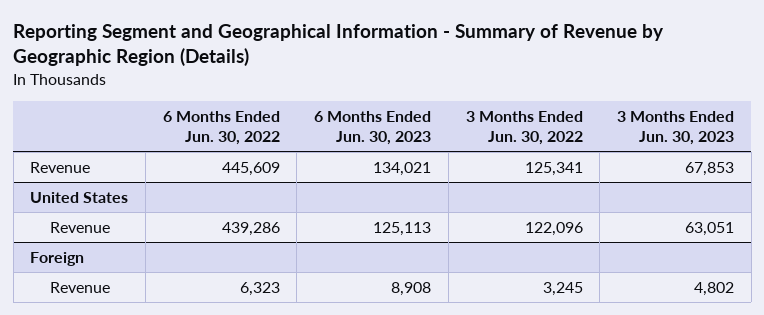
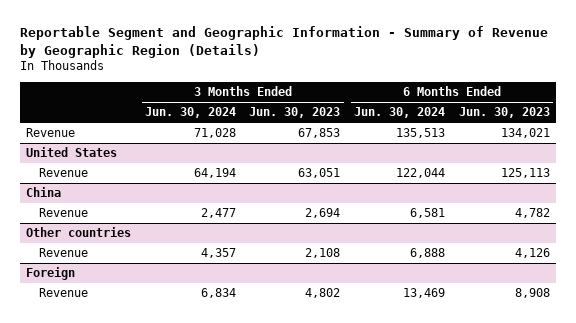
[13,24,665,67] Reporting Segment and Geographical Information - Summary of Revenue by Geographic Region (Details) -> [19,26,548,59] Reportable Segment and Geographic Information - Summary of Revenue by Geographic Region (Details)
[162,111,280,146] 6 Months Ended Jun. 30, 2022 -> none
[465,111,583,146] 3 Months Ended Jun. 30, 2022 -> none
none -> [144,107,236,119] Jun. 30, 2024
none -> [354,107,446,119] Jun. 30, 2024
none -> [26,187,62,198] China
none -> [39,208,89,218] Revenue
none -> [26,227,132,238] Other countries
none -> [39,248,89,258] Revenue

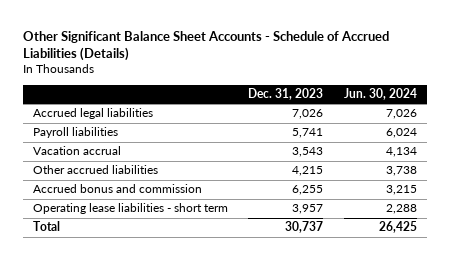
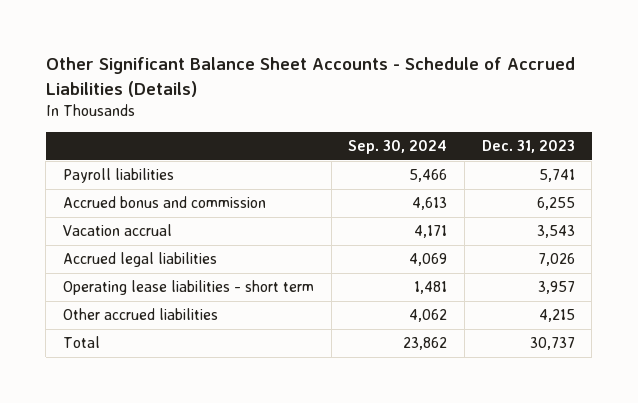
[343,88,417,101] Jun. 30, 2024 -> none
none -> [348,140,448,155] Sep. 30, 2024
[33,146,122,156] Vacation accrual -> [62,224,172,237] Vacation accrual
[33,108,154,120] Accrued legal liabilities -> [62,252,217,268] Accrued legal liabilities
[33,165,159,175] Other accrued liabilities -> [62,308,218,321] Other accrued liabilities

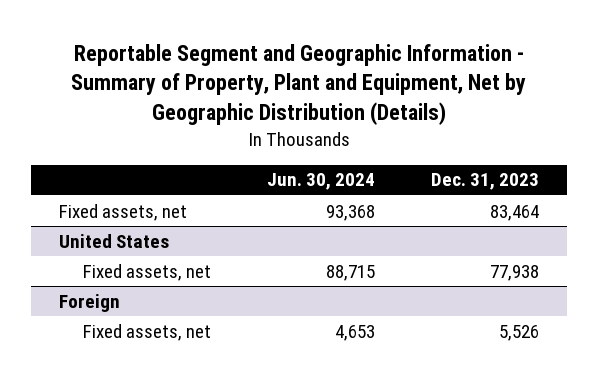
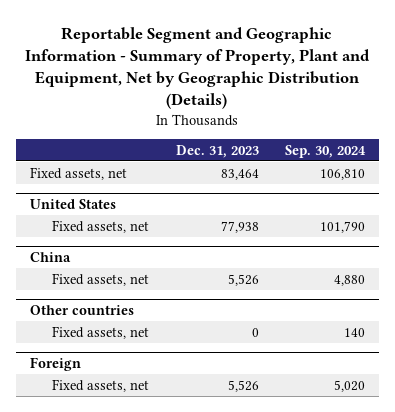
[267,173,376,191] Jun. 30, 2024 -> none
none -> [285,144,367,158] Sep. 30, 2024
none -> [29,251,71,262] China
none -> [52,272,150,286] Fixed assets, net
none -> [29,304,134,315] Other countries
none -> [52,325,150,339] Fixed assets, net

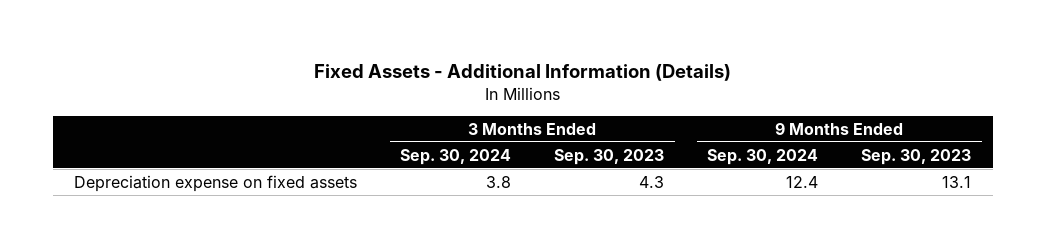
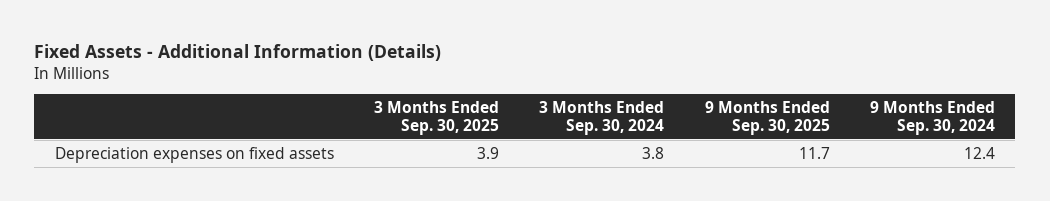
[554,148,665,165] Sep. 30, 2023 -> none
[861,148,972,165] Sep. 30, 2023 -> none
none -> [373,101,499,135] 3 Months Ended Sep. 30, 2025
none -> [704,101,830,135] 9 Months Ended Sep. 30, 2025
[74,174,358,192] Depreciation expense on fixed assets -> [54,146,334,163] Depreciation expenses on fixed assets

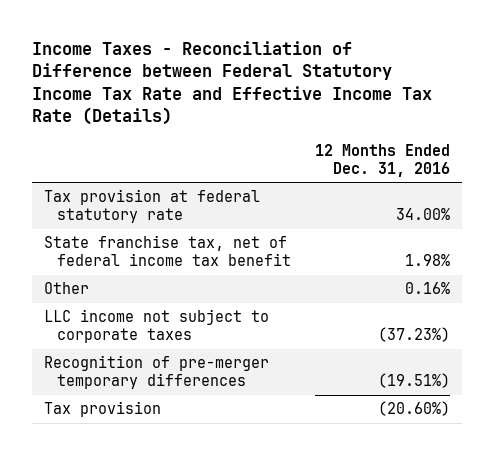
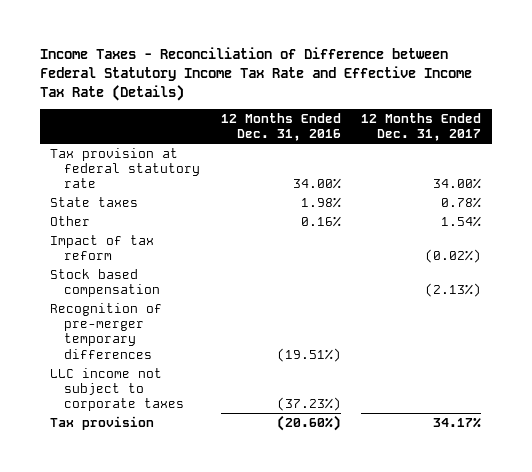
none -> [361,112,482,142] 12 Months Ended Dec. 31, 2017
[44,235,292,266] State franchise tax, net of federal income tax benefit -> [50,196,139,207] State taxes
none -> [50,234,155,260] Impact of tax reform
none -> [50,268,160,297] Stock based compensation
[44,309,270,343] LLC income not subject to corporate taxes -> [50,367,184,412] LLC income not subject to corporate taxes

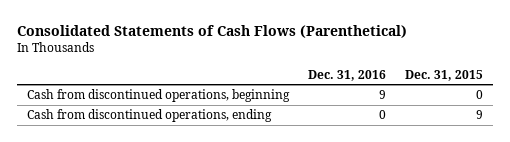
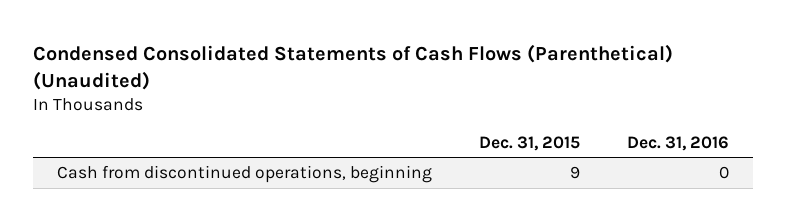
[17,24,408,38] Consolidated Statements of Cash Flows (Parenthetical) -> [32,43,673,90] Condensed Consolidated Statements of Cash Flows (Parenthetical) (Unaudited)
[26,109,272,123] Cash from discontinued operations, ending -> none
[379,90,387,100] 9 -> [719,166,730,180] 0
[476,90,484,100] 0 -> [569,166,580,180] 9

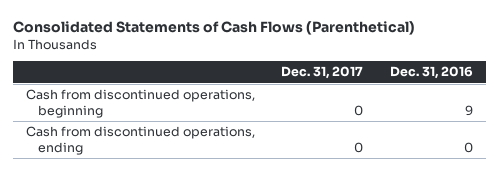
[32,43,673,90] Condensed Consolidated Statements of Cash Flows (Parenthetical) (Unaudited) -> [12,21,415,36] Consolidated Statements of Cash Flows (Parenthetical)
[478,135,580,151] Dec. 31, 2015 -> none
none -> [281,66,364,80] Dec. 31, 2017
[719,166,730,180] 0 -> [464,104,473,116] 9
none -> [26,126,256,155] Cash from discontinued operations, ending

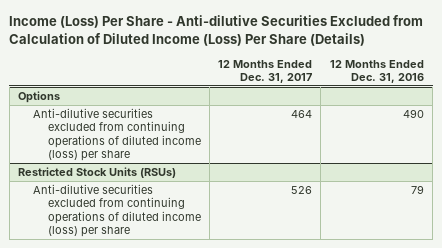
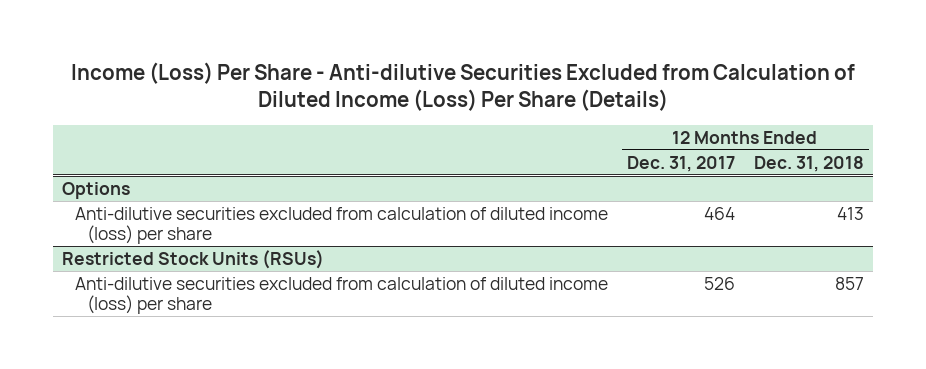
[329,59,424,84] 12 Months Ended Dec. 31, 2016 -> none
none -> [753,155,864,172] Dec. 31, 2018
[32,107,201,161] Anti-dilutive securities excluded from continuing operations of diluted income (loss) per share -> [74,206,608,245] Anti-dilutive securities excluded from calculation of diluted income (loss) per share
[32,183,201,237] Anti-dilutive securities excluded from continuing operations of diluted income (loss) per share -> [74,276,608,315] Anti-dilutive securities excluded from calculation of diluted income (loss) per share

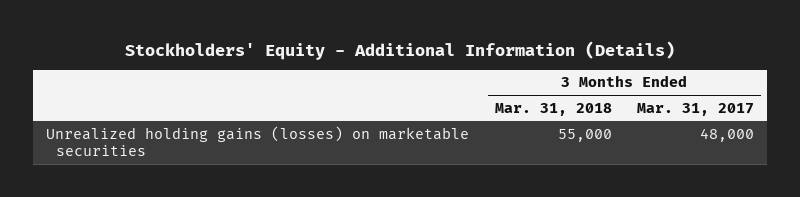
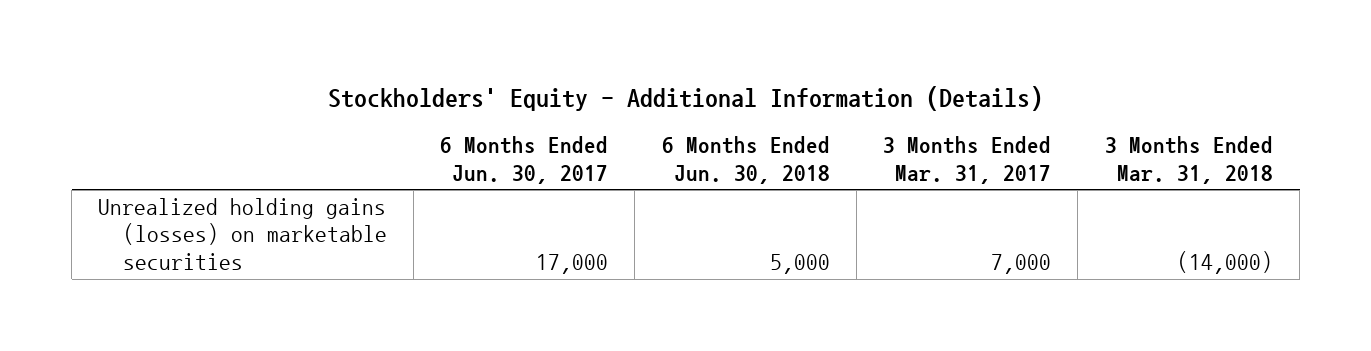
none -> [440,136,609,184] 6 Months Ended Jun. 30, 2017
none -> [661,136,830,184] 6 Months Ended Jun. 30, 2018
[557,128,612,142] 55,000 -> [1176,251,1273,275] (14,000)
[700,127,755,142] 48,000 -> [991,254,1052,275] 7,000

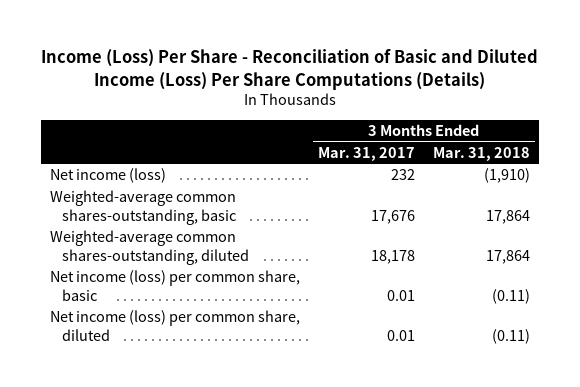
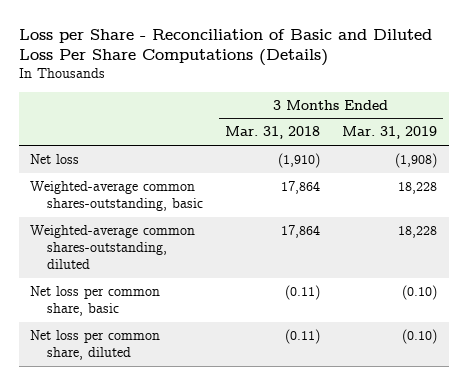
[40,49,538,90] Income (Loss) Per Share - Reconciliation of Basic and Diluted Income (Loss) Per Share Computations (Details) -> [19,28,433,67] Loss per Share - Reconciliation of Basic and Diluted Loss Per Share Computations (Details)
[317,146,415,161] Mar. 31, 2017 -> none
none -> [342,126,438,140] Mar. 31, 2019
[49,168,166,184] Net income (loss) -> [30,153,80,164] Net loss
[49,270,300,301] Net income (loss) per common share, basic -> [30,285,161,317] Net loss per common share, basic
[49,310,300,341] Net income (loss) per common share, diluted -> [30,329,161,361] Net loss per common share, diluted

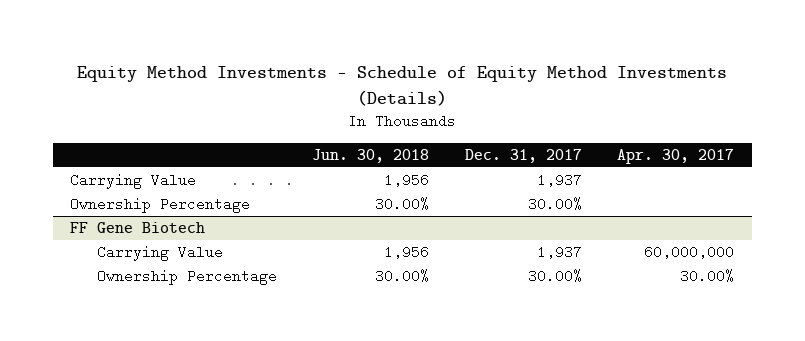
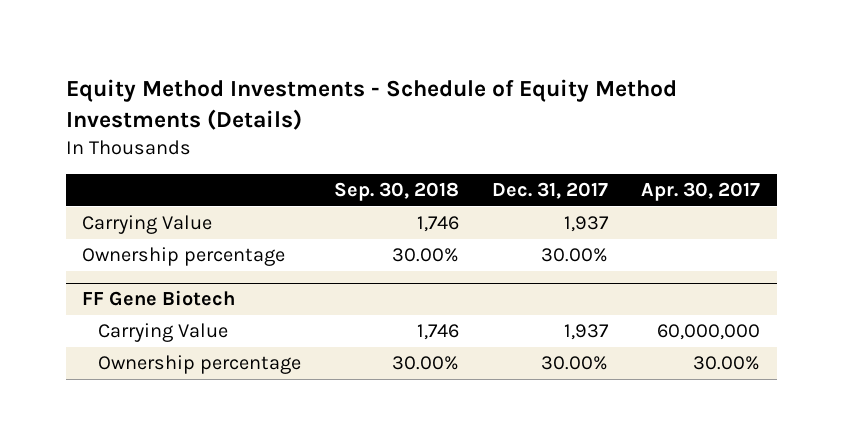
[312,148,430,163] Jun. 30, 2018 -> none
none -> [334,181,460,201] Sep. 30, 2018
[70,196,251,213] Ownership Percentage -> [82,247,286,267] Ownership percentage
[96,268,277,285] Ownership Percentage -> [98,355,302,375] Ownership percentage

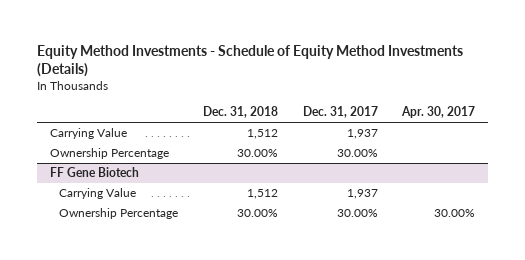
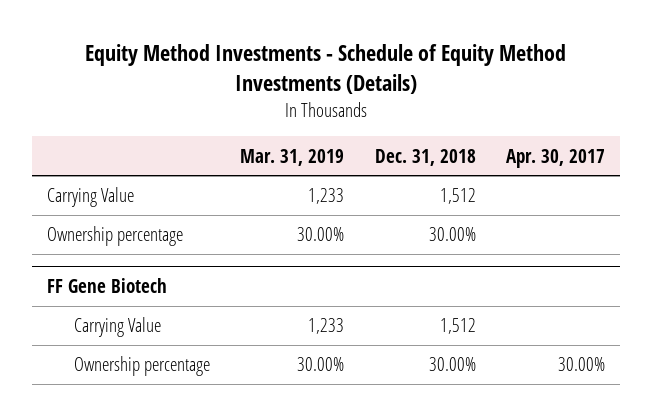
[302,106,378,119] Dec. 31, 2017 -> none
none -> [240,148,345,166] Mar. 31, 2019
[49,148,169,160] Ownership Percentage -> [46,226,183,247] Ownership percentage
[58,208,178,220] Ownership Percentage -> [73,356,210,377] Ownership percentage

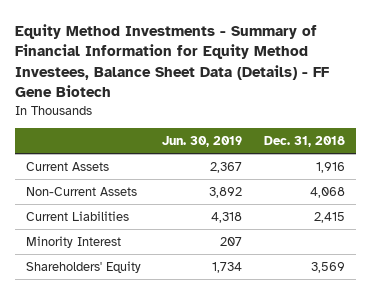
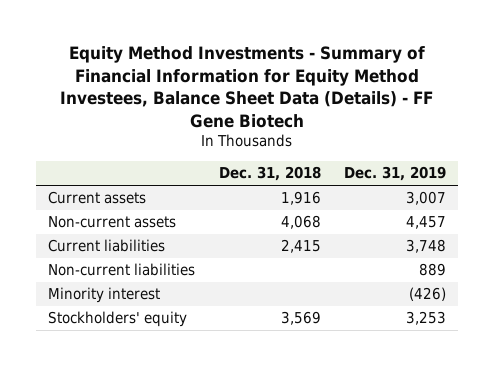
[162,136,243,148] Jun. 30, 2019 -> none
none -> [344,166,447,182] Dec. 31, 2019
[25,162,109,172] Current Assets -> [48,191,147,205] Current assets
[25,187,137,197] Non-Current Assets -> [48,216,177,229] Non-current assets
[25,211,129,222] Current Liabilities -> [48,239,166,253] Current liabilities
none -> [48,263,196,277] Non-current liabilities
[25,236,121,249] Minority Interest -> [48,287,161,304] Minority interest
[25,261,141,274] Shareholders' Equity -> [48,311,188,328] Stockholders' equity

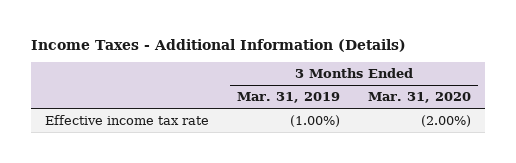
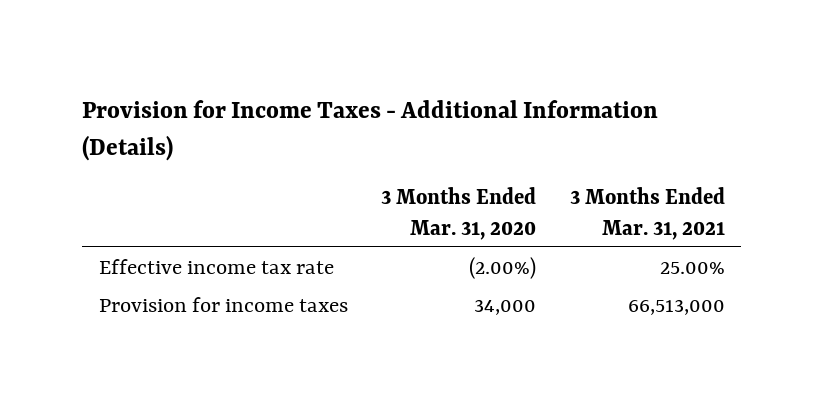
[30,39,406,53] Income Taxes - Additional Information (Details) -> [81,100,658,162] Provision for Income Taxes - Additional Information (Details)
[236,92,340,104] Mar. 31, 2019 -> none
none -> [569,187,725,240] 3 Months Ended Mar. 31, 2021
none -> [98,296,348,312] Provision for income taxes

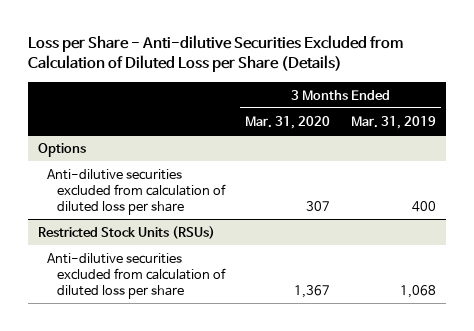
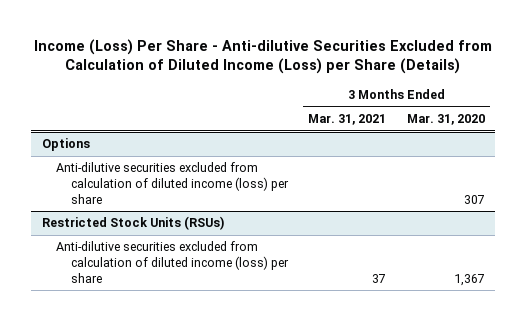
[27,34,403,73] Loss per Share - Anti-dilutive Securities Excluded from Calculation of Diluted Loss per Share (Details) -> [34,38,493,75] Income (Loss) Per Share - Anti-dilutive Securities Excluded from Calculation of Diluted Income (Loss) per Share (Details)
[350,115,436,129] Mar. 31, 2019 -> none
none -> [308,114,387,126] Mar. 31, 2021
[47,168,226,215] Anti-dilutive securities excluded from calculation of diluted loss per share -> [56,162,289,204] Anti-dilutive securities excluded from calculation of diluted income (loss) per share
[47,252,226,299] Anti-dilutive securities excluded from calculation of diluted loss per share -> [56,241,289,283] Anti-dilutive securities excluded from calculation of diluted income (loss) per share

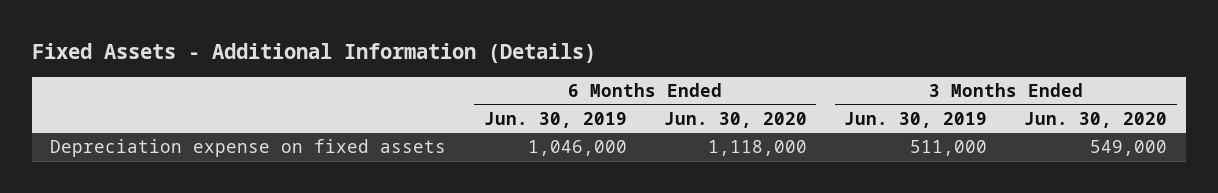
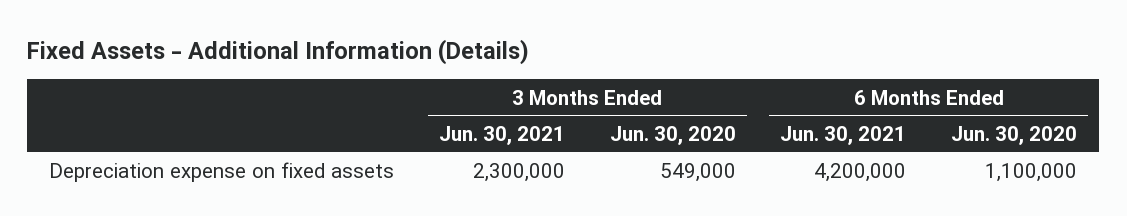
[483,111,627,128] Jun. 30, 2019 -> none
[844,111,988,128] Jun. 30, 2019 -> none
none -> [439,125,566,145] Jun. 30, 2021
none -> [780,125,907,145] Jun. 30, 2021
[707,140,807,157] 1,118,000 -> [985,163,1078,183] 1,100,000

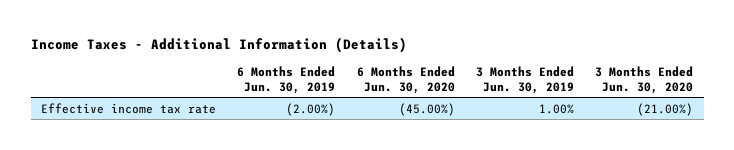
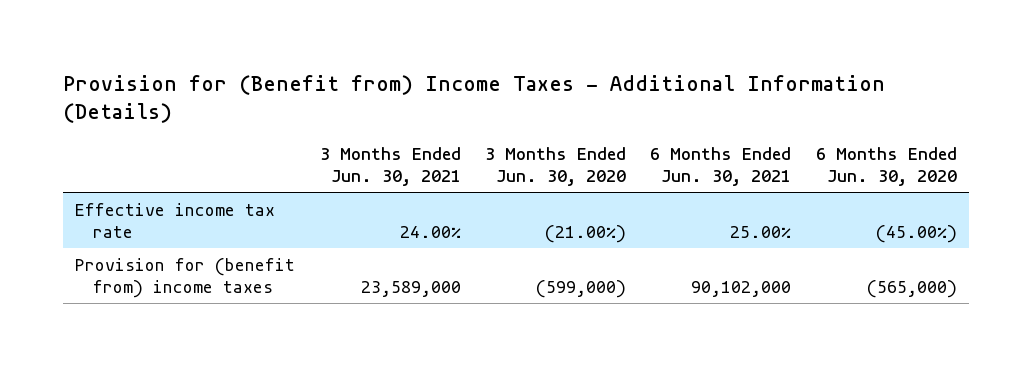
[30,37,407,54] Income Taxes - Additional Information (Details) -> [62,74,885,123] Provision for (Benefit from) Income Taxes - Additional Information (Details)
[237,65,336,94] 6 Months Ended Jun. 30, 2019 -> none
[475,65,574,94] 3 Months Ended Jun. 30, 2019 -> none
none -> [319,146,461,187] 3 Months Ended Jun. 30, 2021
none -> [650,146,792,187] 6 Months Ended Jun. 30, 2021
none -> [75,257,296,299] Provision for (benefit from) income taxes

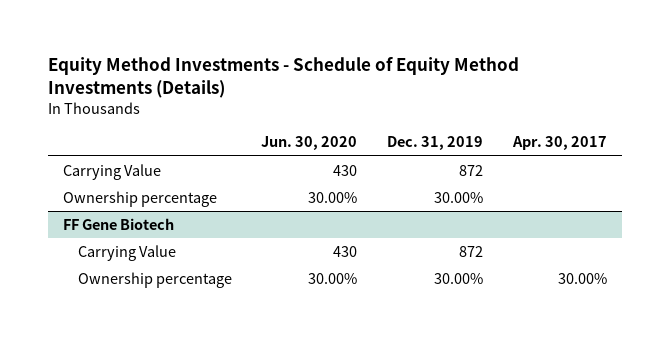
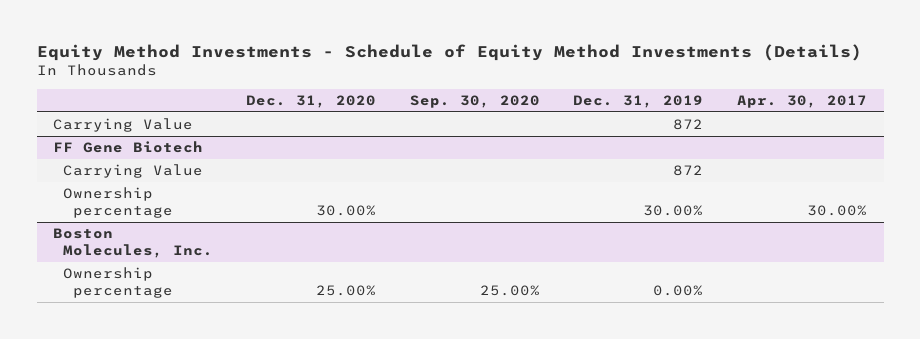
[261,136,358,151] Jun. 30, 2020 -> none
none -> [246,94,377,108] Dec. 31, 2020
none -> [409,94,540,108] Sep. 30, 2020
[63,190,218,207] Ownership percentage -> none
none -> [53,228,213,259] Boston Molecules, Inc.
none -> [62,267,173,299] Ownership percentage

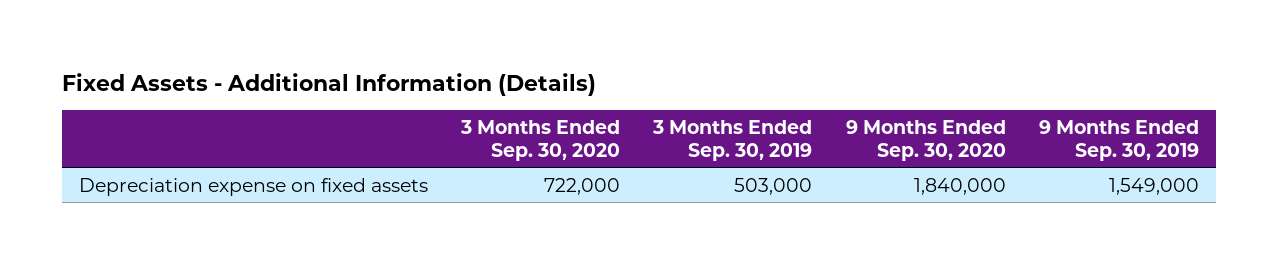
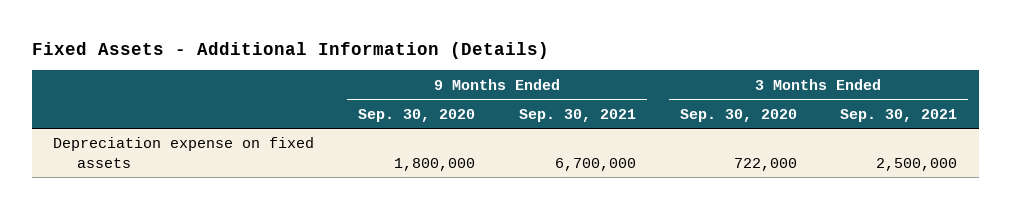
[652,120,813,161] 3 Months Ended Sep. 30, 2019 -> none
[1038,120,1199,161] 9 Months Ended Sep. 30, 2019 -> none
none -> [518,108,636,122] Sep. 30, 2021
none -> [840,108,958,122] Sep. 30, 2021
[913,177,1006,195] 1,840,000 -> [394,157,476,171] 1,800,000

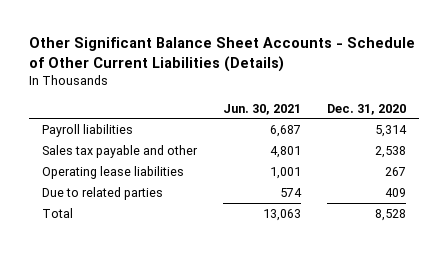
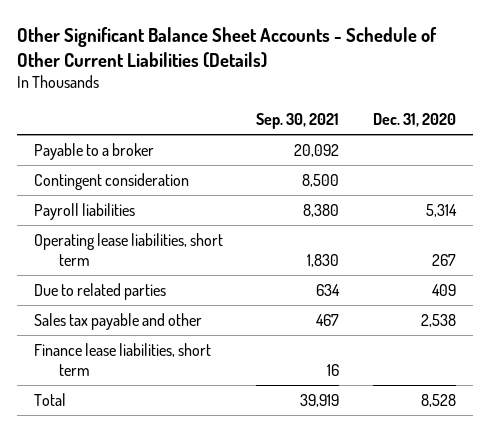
[222,103,301,115] Jun. 30, 2021 -> none
none -> [256,113,340,130] Sep. 30, 2021
none -> [33,142,154,160] Payable to a broker
none -> [33,172,189,190] Contingent consideration
[41,165,184,179] Operating lease liabilities -> [33,232,223,266] Operating lease liabilities, short term
[41,144,198,158] Sales tax payable and other -> [33,312,202,330] Sales tax payable and other
none -> [33,342,211,376] Finance lease liabilities, short term

